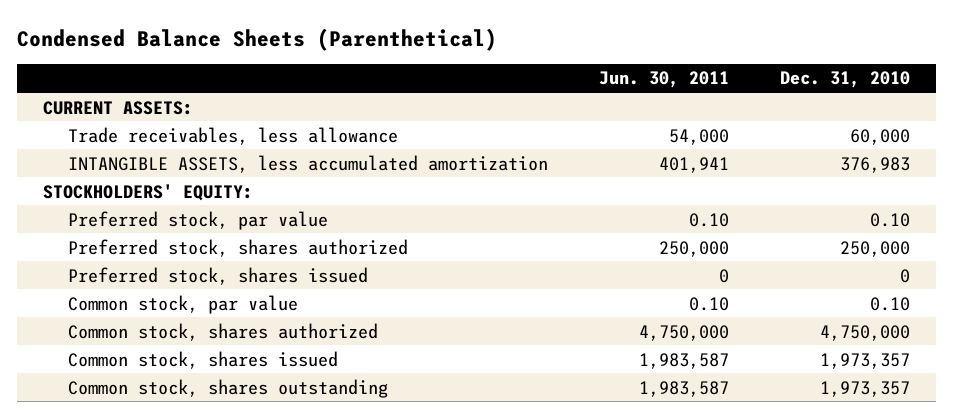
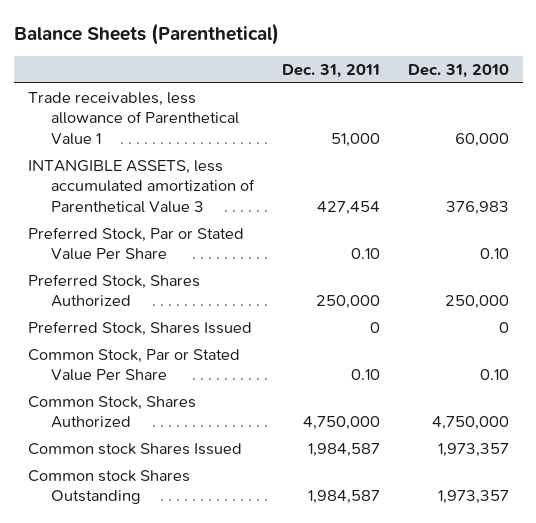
[17,27,498,51] Condensed Balance Sheets (Parenthetical) -> [13,22,279,45] Balance Sheets (Parenthetical)
[599,71,730,89] Jun. 30, 2011 -> none
none -> [281,64,380,79] Dec. 31, 2011
[42,100,193,115] CURRENT ASSETS: -> none
[42,183,253,201] STOCKHOLDERS' EQUITY: -> none
[68,126,399,145] Trade receivables, less allowance -> [27,91,240,145] Trade receivables, less allowance of Parenthetical Value 1
[68,154,549,173] INTANGIBLE ASSETS, less accumulated amortization -> [27,159,256,213] INTANGIBLE ASSETS, less accumulated amortization of Parenthetical Value 3
[68,210,329,230] Preferred stock, par value -> [27,226,244,261] Preferred Stock, Par or Stated Value Per Share
[68,238,409,257] Preferred stock, shares authorized -> [27,273,200,308] Preferred Stock, Shares Authorized
[68,266,369,285] Preferred stock, shares issued -> [27,320,252,336] Preferred Stock, Shares Issued
[68,294,299,314] Common stock, par value -> [27,348,240,382] Common Stock, Par or Stated Value Per Share
[68,322,379,341] Common stock, shares authorized -> [27,395,196,429] Common Stock, Shares Authorized
[68,350,339,369] Common stock, shares issued -> [27,442,242,455] Common stock Shares Issued
[68,378,389,398] Common stock, shares outstanding -> [27,469,190,505] Common stock Shares Outstanding

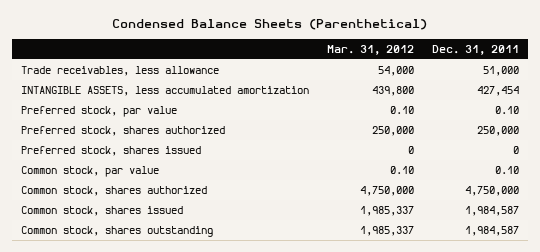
[13,22,279,45] Balance Sheets (Parenthetical) -> [111,19,427,31] Condensed Balance Sheets (Parenthetical)
[407,64,509,79] Dec. 31, 2010 -> none
none -> [326,44,414,55] Mar. 31, 2012
[27,91,240,145] Trade receivables, less allowance of Parenthetical Value 1 -> [20,65,219,76] Trade receivables, less allowance
[27,159,256,213] INTANGIBLE ASSETS, less accumulated amortization of Parenthetical Value 3 -> [20,85,309,96] INTANGIBLE ASSETS, less accumulated amortization
[27,226,244,261] Preferred Stock, Par or Stated Value Per Share -> [20,105,177,117] Preferred stock, par value
[27,273,200,308] Preferred Stock, Shares Authorized -> [20,125,225,136] Preferred stock, shares authorized
[27,320,252,336] Preferred Stock, Shares Issued -> [20,145,201,156] Preferred stock, shares issued
[27,348,240,382] Common Stock, Par or Stated Value Per Share -> [20,165,159,177] Common stock, par value
[27,395,196,429] Common Stock, Shares Authorized -> [20,185,207,196] Common stock, shares authorized
[27,442,242,455] Common stock Shares Issued -> [20,205,183,216] Common stock, shares issued
[27,469,190,505] Common stock Shares Outstanding -> [20,225,213,237] Common stock, shares outstanding

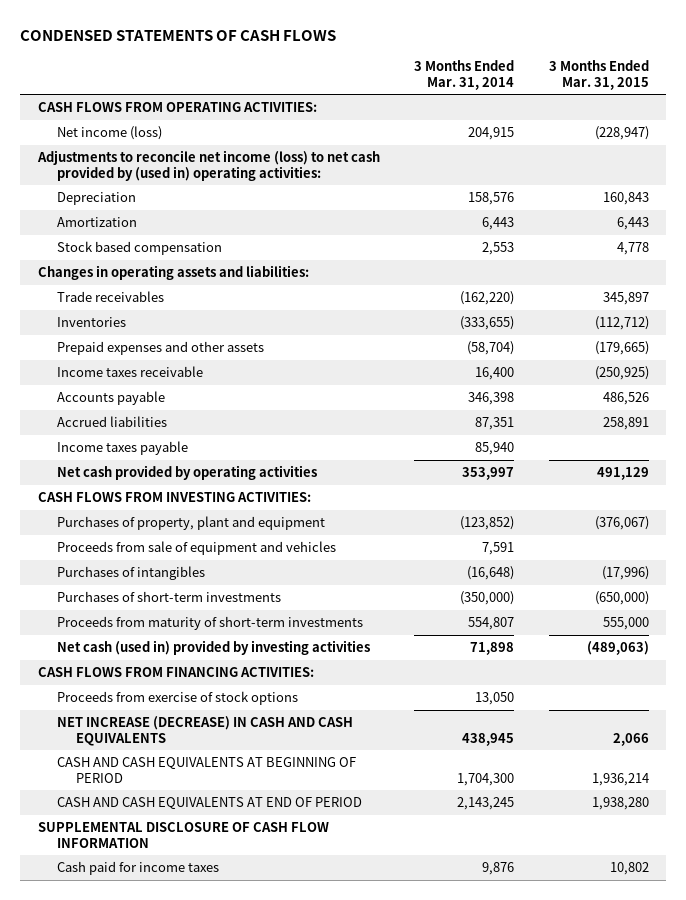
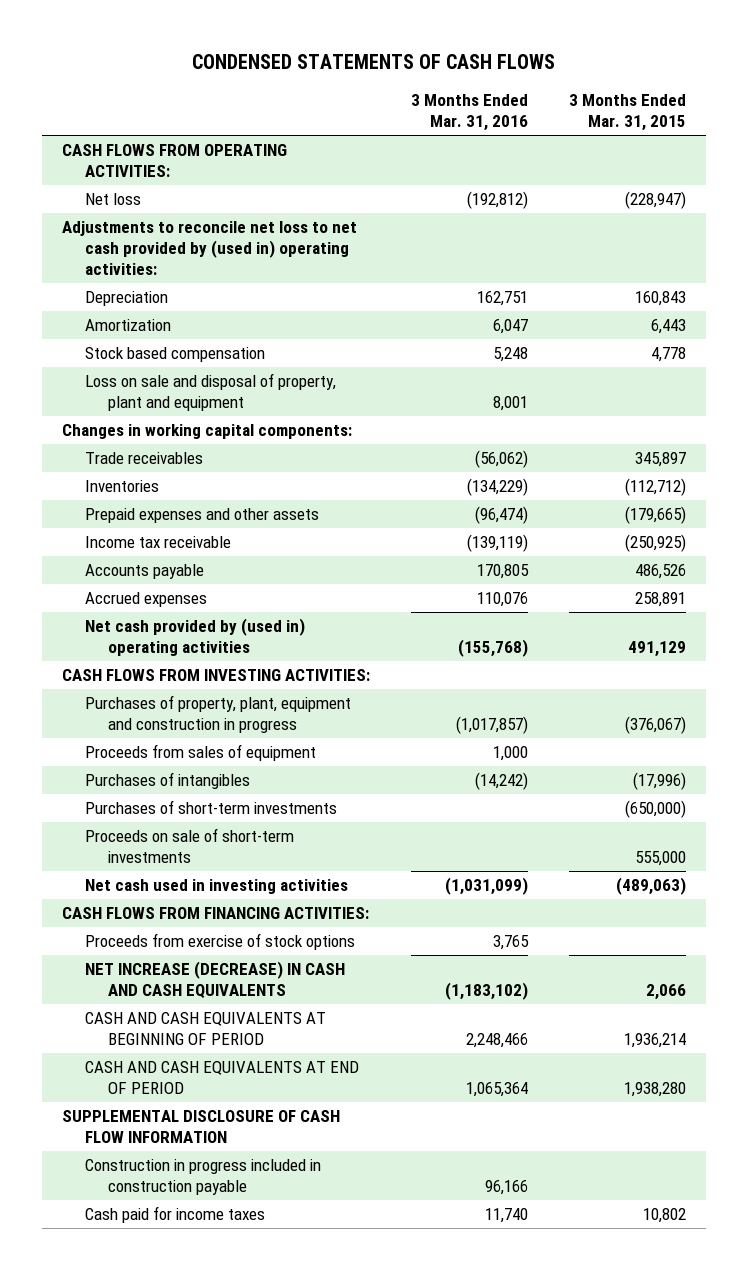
[414,59,515,90] 3 Months Ended Mar. 31, 2014 -> none
none -> [410,94,528,132] 3 Months Ended Mar. 31, 2016
[56,126,162,141] Net income (loss) -> [85,193,142,206] Net loss
[36,150,380,181] Adjustments to reconcile net income (loss) to net cash provided by (used in) operating activities: -> [62,221,358,276] Adjustments to reconcile net loss to net cash provided by (used in) operating activities:
none -> [85,373,337,412] Loss on sale and disposal of property, plant and equipment
[37,265,309,281] Changes in operating assets and liabilities: -> [62,424,353,440] Changes in working capital components:
[56,366,203,378] Income taxes receivable -> [85,536,232,549] Income tax receivable
[56,441,188,456] Income taxes payable -> none
[56,416,167,428] Accrued liabilities -> [85,592,208,608] Accrued expenses
[56,465,317,481] Net cash provided by operating activities -> [85,618,306,657] Net cash provided by (used in) operating activities
[56,516,325,531] Purchases of property, plant and equipment -> [85,695,352,734] Purchases of property, plant, equipment and construction in progress
[56,541,336,556] Proceeds from sale of equipment and vehicles -> [85,744,317,762] Proceeds from sales of equipment
[56,616,363,631] Proceeds from maturity of short-term investments -> [85,828,295,864] Proceeds on sale of short-term investments
[56,640,370,656] Net cash (used in) provided by investing activities -> [85,879,349,895] Net cash used in investing activities
none -> [85,1159,322,1196] Construction in progress included in construction payable

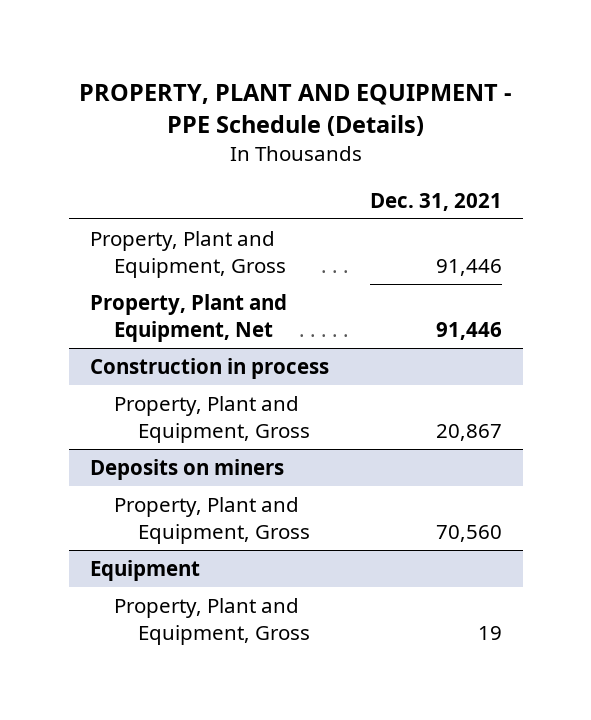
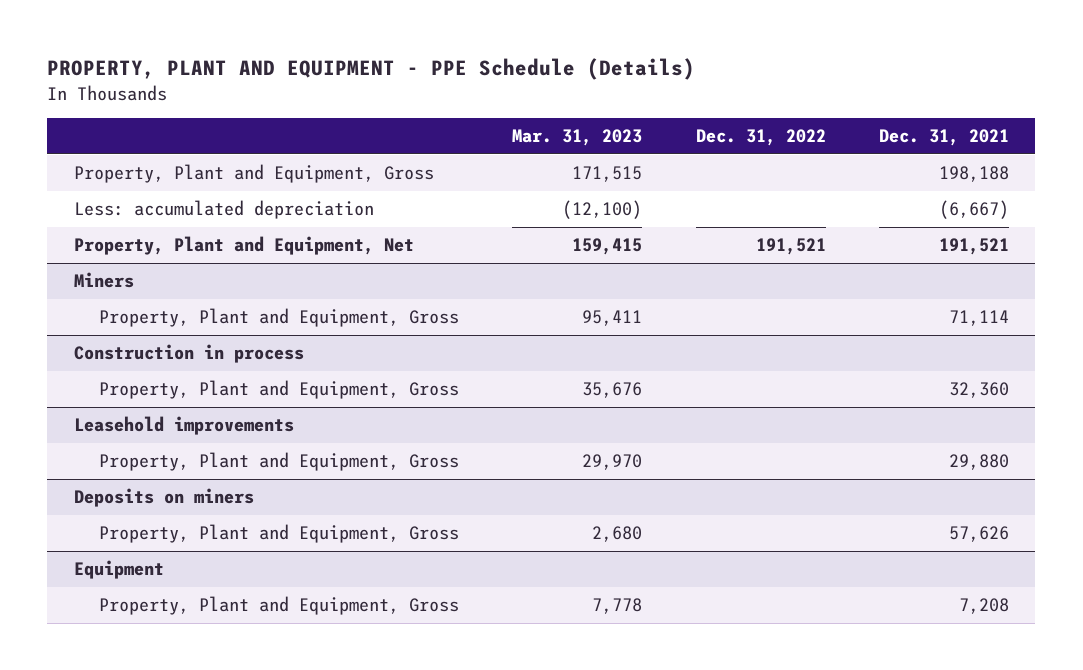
none -> [512,128,643,146] Mar. 31, 2023
none -> [695,128,826,146] Dec. 31, 2022
[435,258,502,276] 91,446 -> [938,166,1009,183] 198,188
none -> [73,200,374,220] Less: accumulated depreciation
[435,321,502,340] 91,446 -> [938,238,1009,256] 191,521
none -> [73,272,134,289] Miners
none -> [99,308,460,328] Property, Plant and Equipment, Gross
[435,423,502,441] 20,867 -> [948,382,1009,399] 32,360
none -> [73,416,294,436] Leasehold improvements
none -> [99,452,460,472] Property, Plant and Equipment, Gross
[435,524,502,542] 70,560 -> [948,526,1009,543] 57,626
[477,625,502,640] 19 -> [958,598,1009,615] 7,208

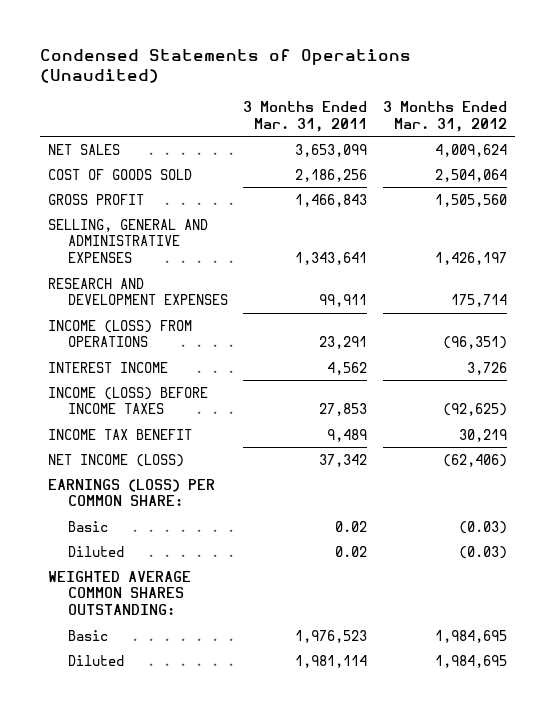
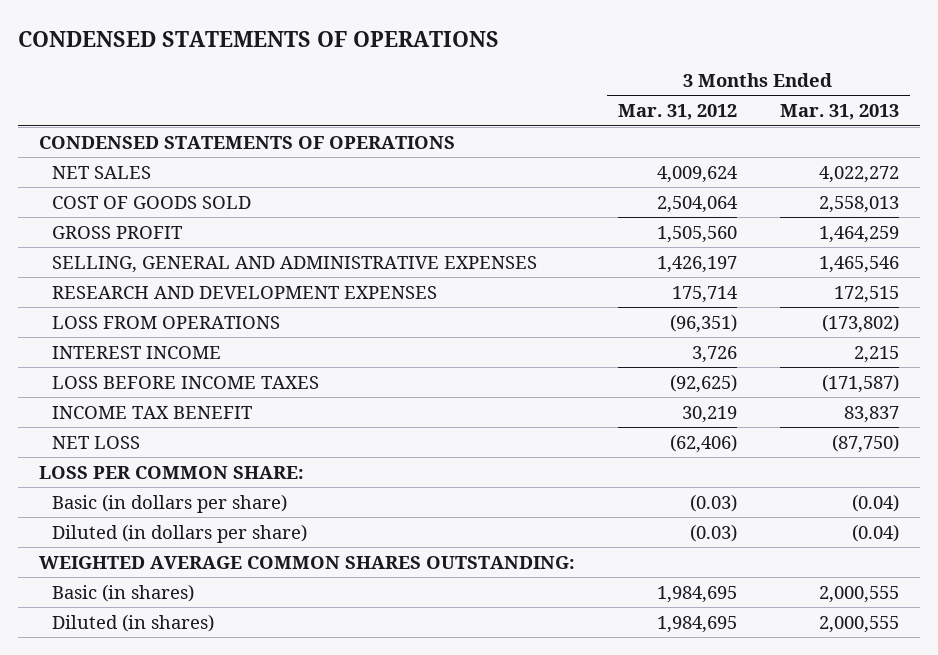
[40,48,412,84] Condensed Statements of Operations (Unaudited) -> [17,30,499,47] CONDENSED STATEMENTS OF OPERATIONS
[243,101,368,132] 3 Months Ended Mar. 31, 2011 -> none
none -> [779,104,899,121] Mar. 31, 2013
none -> [39,135,456,149] CONDENSED STATEMENTS OF OPERATIONS
[47,319,192,348] INCOME (LOSS) FROM OPERATIONS -> [52,315,281,329] LOSS FROM OPERATIONS
[47,386,208,415] INCOME (LOSS) BEFORE INCOME TAXES -> [52,375,320,389] LOSS BEFORE INCOME TAXES
[47,453,184,467] NET INCOME (LOSS) -> [52,435,141,449] NET LOSS
[47,478,215,507] EARNINGS (LOSS) PER COMMON SHARE: -> [39,465,305,479] LOSS PER COMMON SHARE:
[67,520,108,532] Basic -> [52,493,288,513] Basic (in dollars per share)
[67,545,124,557] Diluted -> [52,523,308,543] Diluted (in dollars per share)
[67,629,108,641] Basic -> [52,583,195,602] Basic (in shares)
[67,654,124,666] Diluted -> [52,613,215,632] Diluted (in shares)

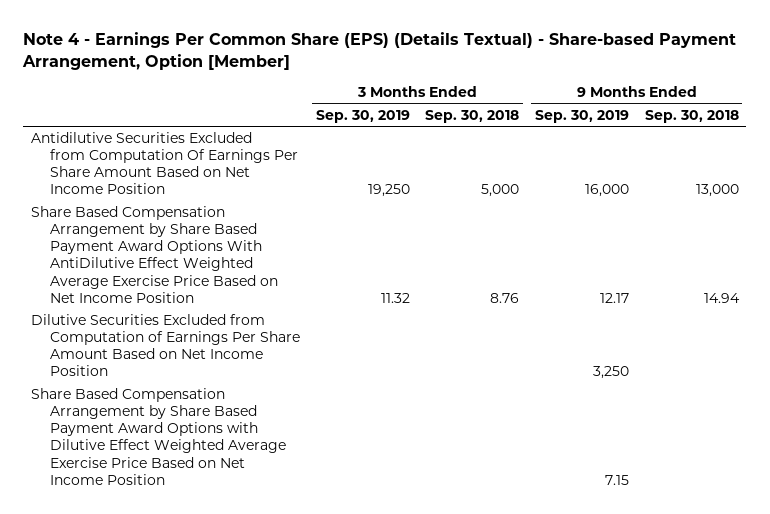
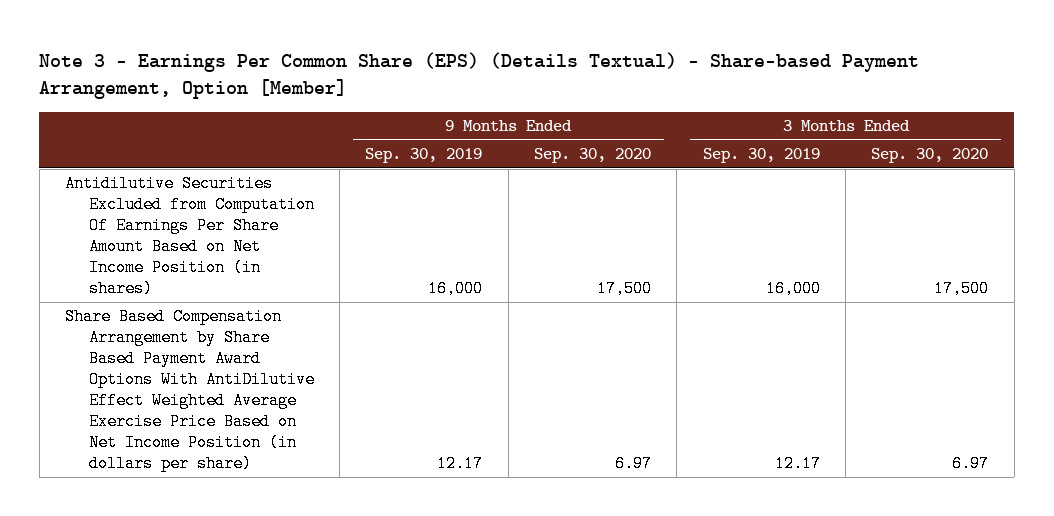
[22,31,737,70] Note 4 - Earnings Per Common Share (EPS) (Details Textual) - Share-based Payment Arrangement, Option [Member] -> [39,51,920,100] Note 3 - Earnings Per Common Share (EPS) (Details Textual) - Share-based Payment Arrangement, Option [Member]
[425,109,520,123] Sep. 30, 2018 -> none
[644,109,739,123] Sep. 30, 2018 -> none
none -> [534,148,652,164] Sep. 30, 2020
none -> [871,148,989,164] Sep. 30, 2020
[30,314,301,377] Dilutive Securities Excluded from Computation of Earnings Per Share Amount Based on Net Income Position -> none
[30,388,287,485] Share Based Compensation Arrangement by Share Based Payment Award Options with Dilutive Effect Weighted Average Exercise Price Based on Net Income Position -> none
[30,132,299,195] Antidilutive Securities Excluded from Computation Of Earnings Per Share Amount Based on Net Income Position -> [65,175,315,298] Antidilutive Securities Excluded from Computation Of Earnings Per Share Amount Based on Net Income Position (in shares)
[367,184,410,198] 19,250 -> [765,280,821,298] 16,000
[30,206,279,303] Share Based Compensation Arrangement by Share Based Payment Award Options With AntiDilutive Effect Weighted Average Exercise Price Based on Net Income Position -> [65,308,315,473] Share Based Compensation Arrangement by Share Based Payment Award Options With AntiDilutive Effect Weighted Average Exercise Price Based on Net Income Position (in dollars per share)
[380,292,410,303] 11.32 -> [774,455,821,473] 12.17

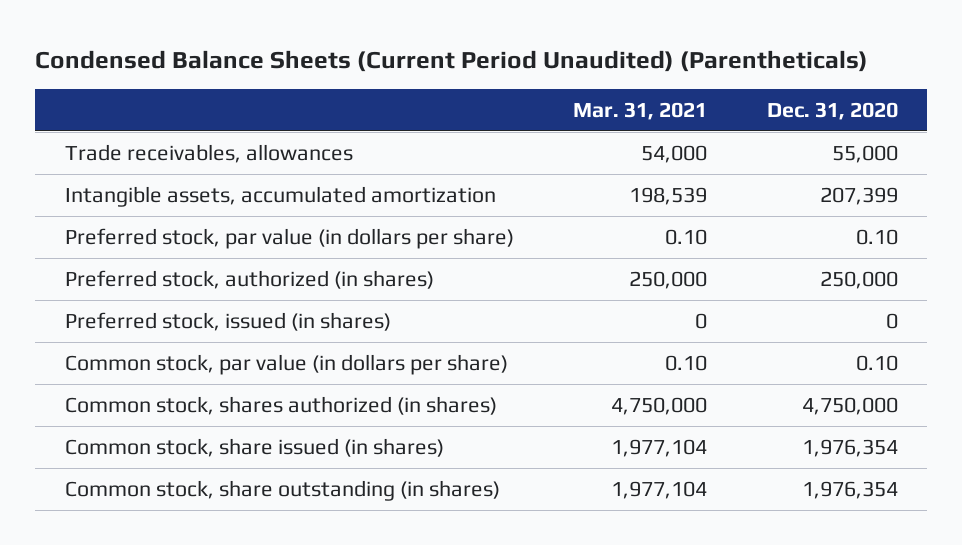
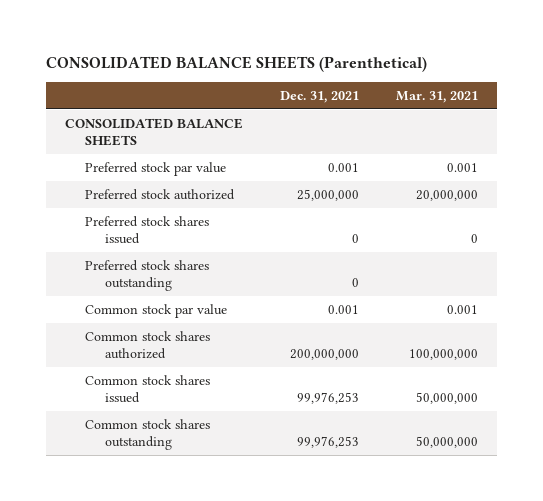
[34,49,868,72] Condensed Balance Sheets (Current Period Unaudited) (Parentheticals) -> [45,55,427,72] CONSOLIDATED BALANCE SHEETS (Parenthetical)
[766,102,898,121] Dec. 31, 2020 -> none
none -> [279,90,359,103] Dec. 31, 2021
[64,143,353,163] Trade receivables, allowances -> none
[64,185,496,207] Intangible assets, accumulated amortization -> none
none -> [64,118,243,146] CONSOLIDATED BALANCE SHEETS
[64,227,514,249] Preferred stock, par value (in dollars per share) -> [84,162,226,177] Preferred stock par value
[665,228,708,245] 0.10 -> [447,163,479,173] 0.001
[64,269,434,289] Preferred stock, authorized (in shares) -> [84,189,235,201] Preferred stock authorized
[629,270,708,289] 250,000 -> [416,190,479,202] 20,000,000
[64,311,391,331] Preferred stock, issued (in shares) -> [84,216,209,244] Preferred stock shares issued
none -> [84,260,209,291] Preferred stock shares outstanding
[64,353,508,375] Common stock, par value (in dollars per share) -> [84,304,227,319] Common stock par value
[665,354,708,371] 0.10 -> [447,305,479,315] 0.001
[64,395,497,415] Common stock, shares authorized (in shares) -> [84,331,210,359] Common stock shares authorized
[611,396,708,415] 4,750,000 -> [409,348,479,360] 100,000,000
[64,437,444,457] Common stock, share issued (in shares) -> [84,375,210,403] Common stock shares issued
[611,438,708,457] 1,977,104 -> [416,391,479,404] 50,000,000
[64,479,500,501] Common stock, share outstanding (in shares) -> [84,419,210,450] Common stock shares outstanding
[611,480,708,499] 1,977,104 -> [416,435,479,448] 50,000,000

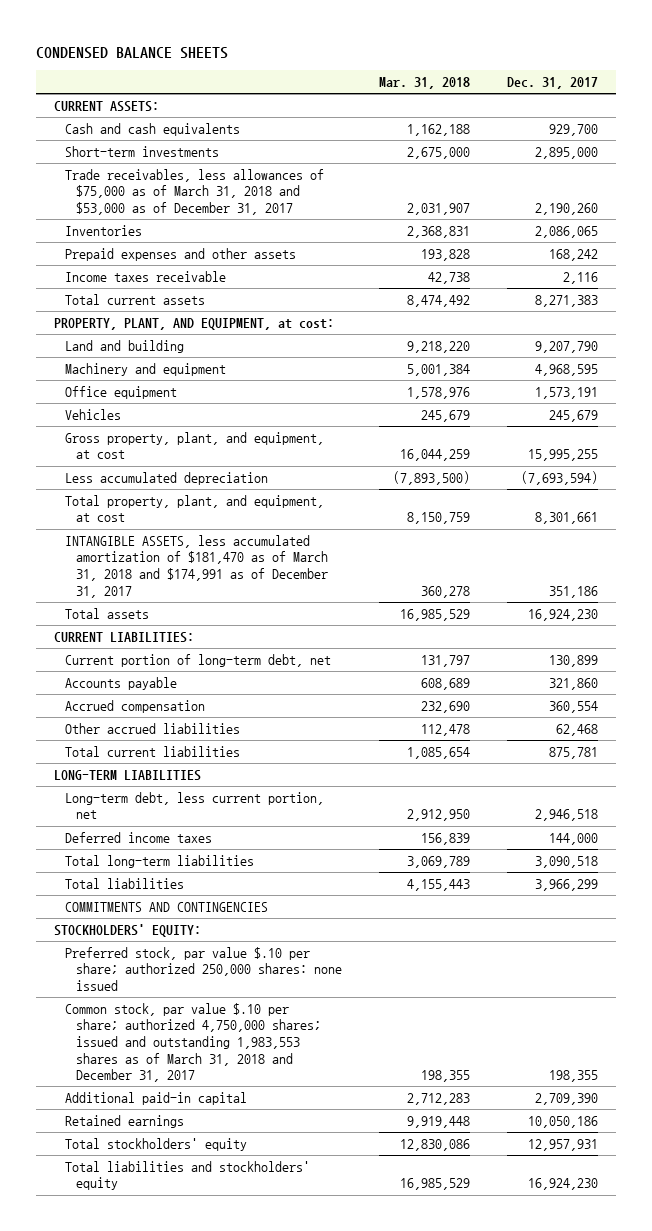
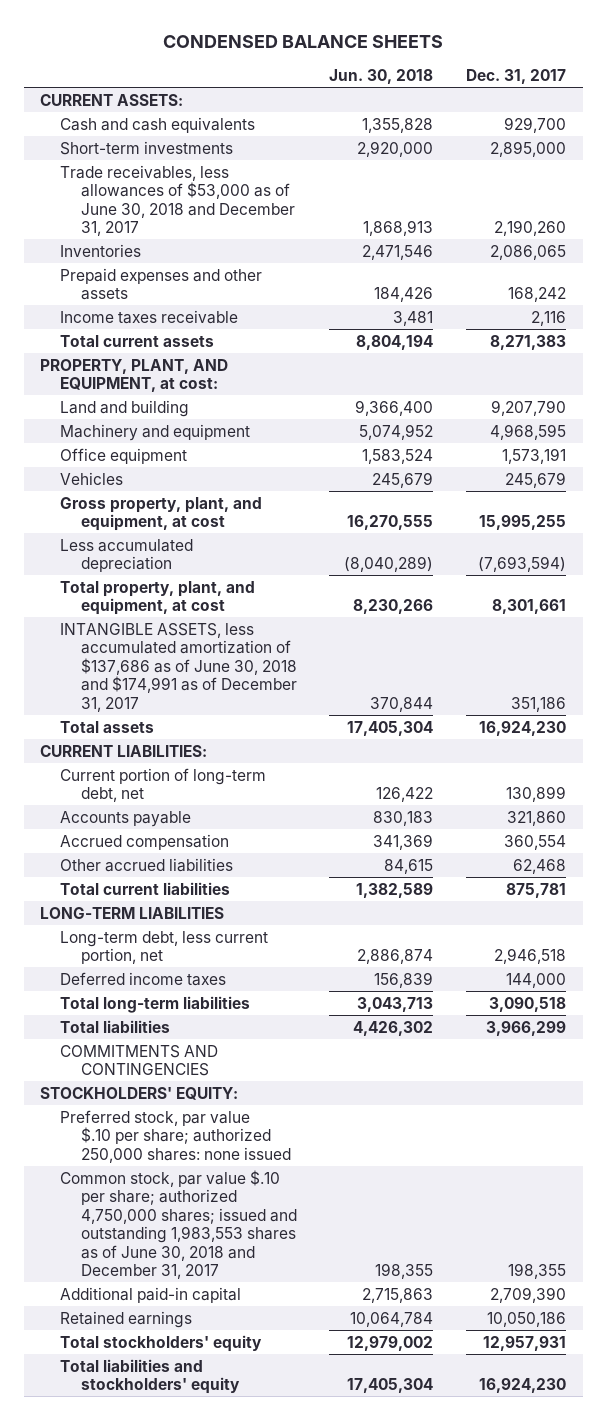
[378,77,470,90] Mar. 31, 2018 -> none
none -> [329,69,434,85] Jun. 30, 2018
[65,168,325,216] Trade receivables, less allowances of $75,000 as of March 31, 2018 and $53,000 as of December 31, 2017 -> [60,164,295,237] Trade receivables, less allowances of $53,000 as of June 30, 2018 and December 31, 2017
[65,534,328,598] INTANGIBLE ASSETS, less accumulated amortization of $181,470 as of March 31, 2018 and $174,991 as of December 31, 2017 -> [60,622,297,712] INTANGIBLE ASSETS, less accumulated amortization of $137,686 as of June 30, 2018 and $174,991 as of December 31, 2017
[65,1002,321,1083] Common stock, par value $.10 per share; authorized 4,750,000 shares; issued and outstanding 1,983,553 shares as of March 31, 2018 and December 31, 2017 -> [60,1169,297,1280] Common stock, par value $.10 per share; authorized 4,750,000 shares; issued and outstanding 1,983,553 shares as of June 30, 2018 and December 31, 2017

